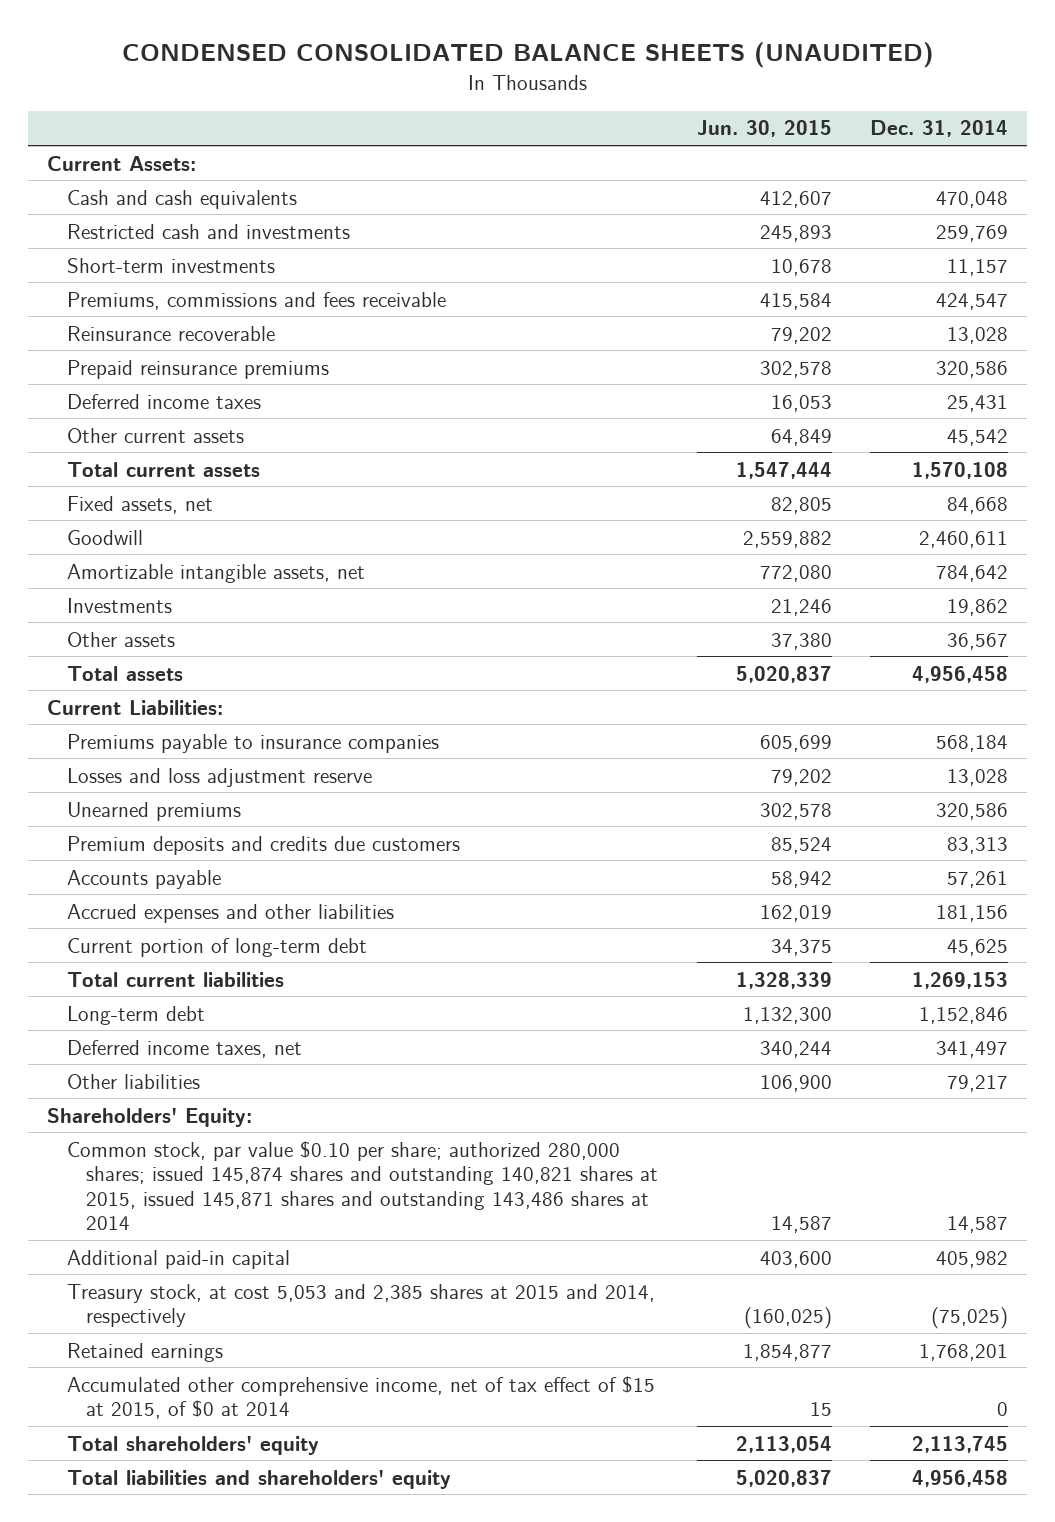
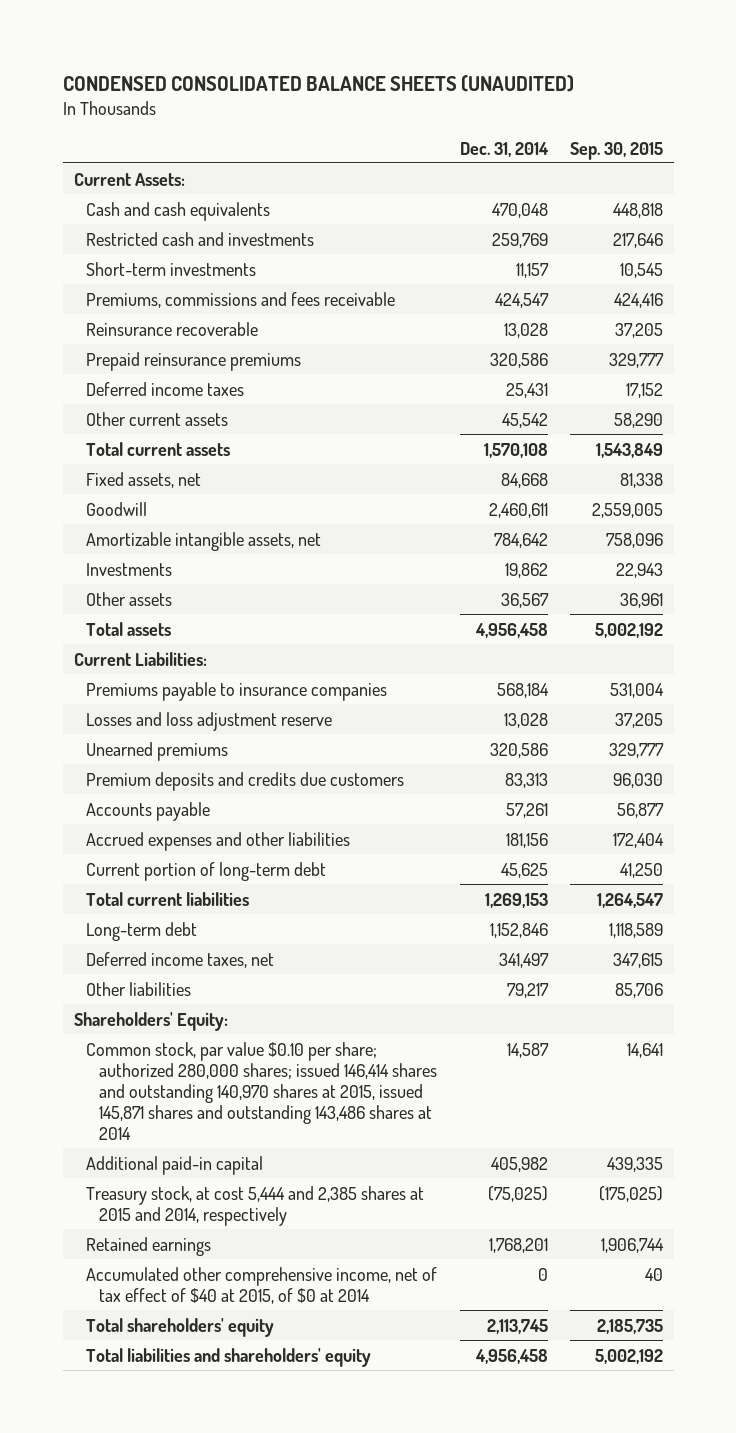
[696,120,832,138] Jun. 30, 2015 -> none
none -> [569,141,663,160] Sep. 30, 2015
[66,1140,659,1231] Common stock, par value $0.10 per share; authorized 280,000 shares; issued 145,874 shares and outstanding 140,821 shares at 2015, issued 145,871 shares and outstanding 143,486 shares at 2014 -> [86,1041,438,1140] Common stock, par value $0.10 per share; authorized 280,000 shares; issued 146,414 shares and outstanding 140,970 shares at 2015, issued 145,871 shares and outstanding 143,486 shares at 2014
[66,1283,655,1328] Treasury stock, at cost 5,053 and 2,385 shares at 2015 and 2014, respectively -> [86,1185,425,1226] Treasury stock, at cost 5,444 and 2,385 shares at 2015 and 2014, respectively
[66,1375,655,1420] Accumulated other comprehensive income, net of tax effect of $15 at 2015, of $0 at 2014 -> [86,1266,438,1304] Accumulated other comprehensive income, net of tax effect of $40 at 2015, of $0 at 2014

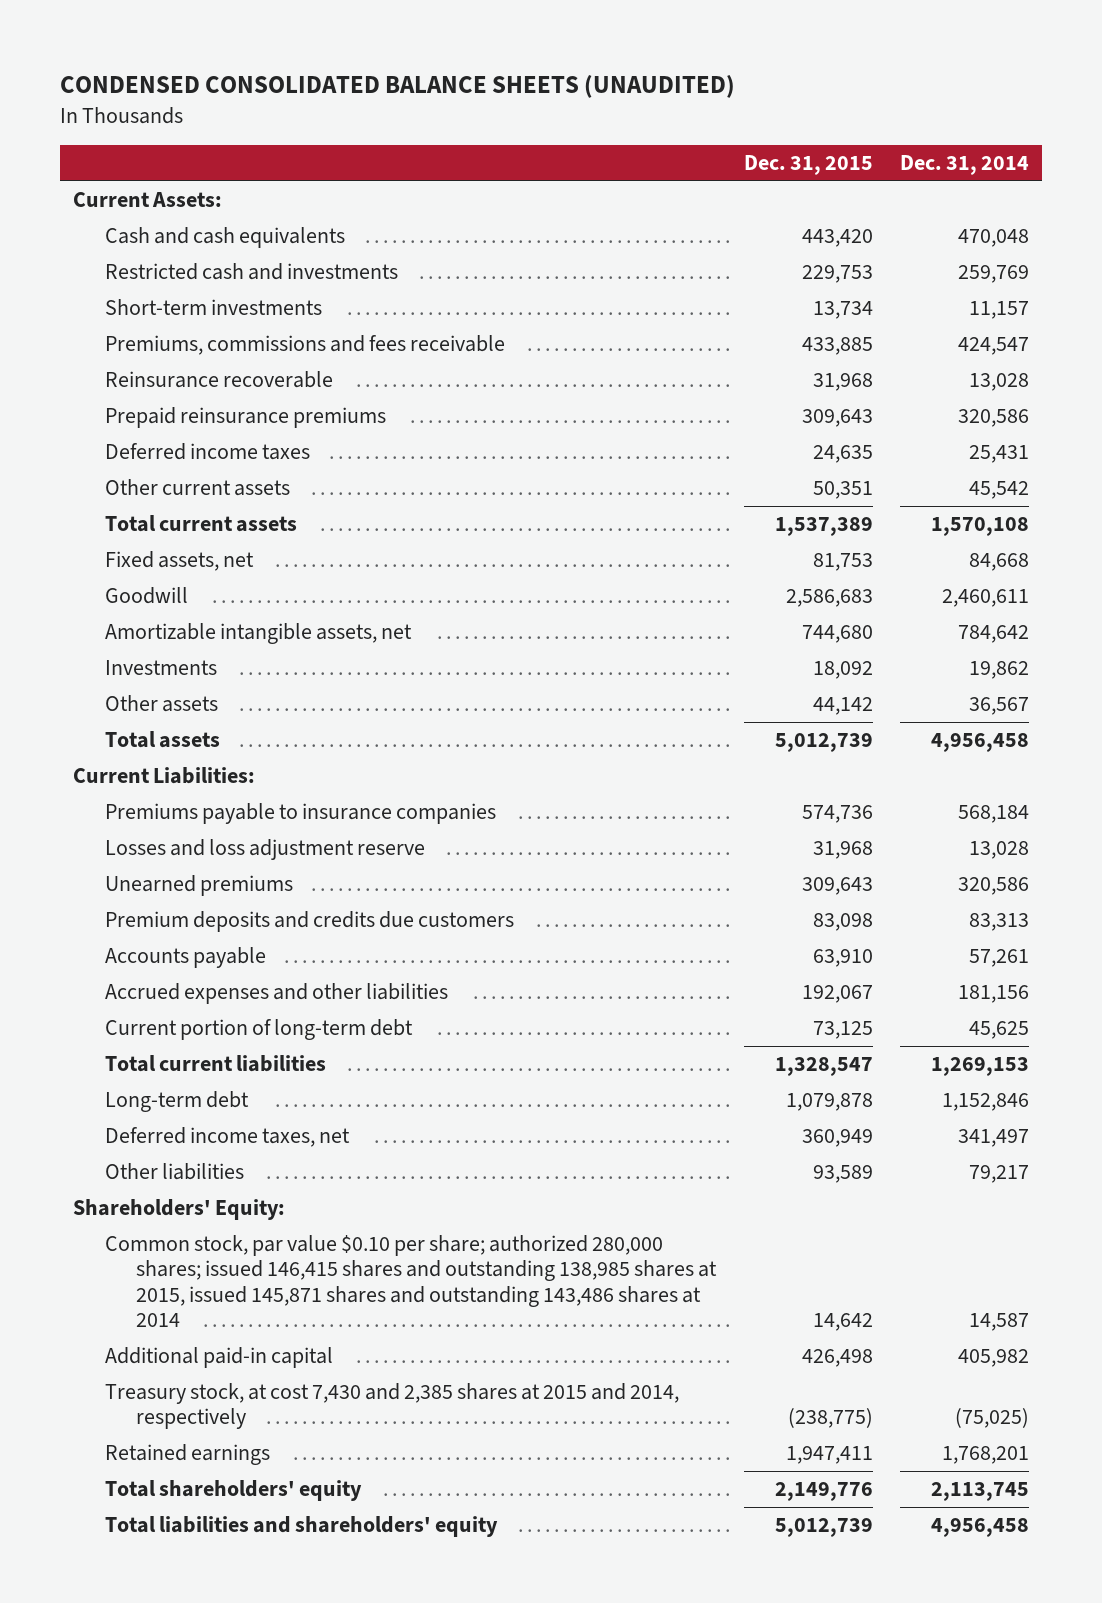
[569,141,663,160] Sep. 30, 2015 -> none
none -> [743,154,873,175] Dec. 31, 2015
[86,1041,438,1140] Common stock, par value $0.10 per share; authorized 280,000 shares; issued 146,414 shares and outstanding 140,970 shares at 2015, issued 145,871 shares and outstanding 143,486 shares at 2014 -> [104,1235,718,1328] Common stock, par value $0.10 per share; authorized 280,000 shares; issued 146,415 shares and outstanding 138,985 shares at 2015, issued 145,871 shares and outstanding 143,486 shares at 2014
[86,1185,425,1226] Treasury stock, at cost 5,444 and 2,385 shares at 2015 and 2014, respectively -> [104,1383,679,1430] Treasury stock, at cost 7,430 and 2,385 shares at 2015 and 2014, respectively
[86,1266,438,1304] Accumulated other comprehensive income, net of tax effect of $40 at 2015, of $0 at 2014 -> none

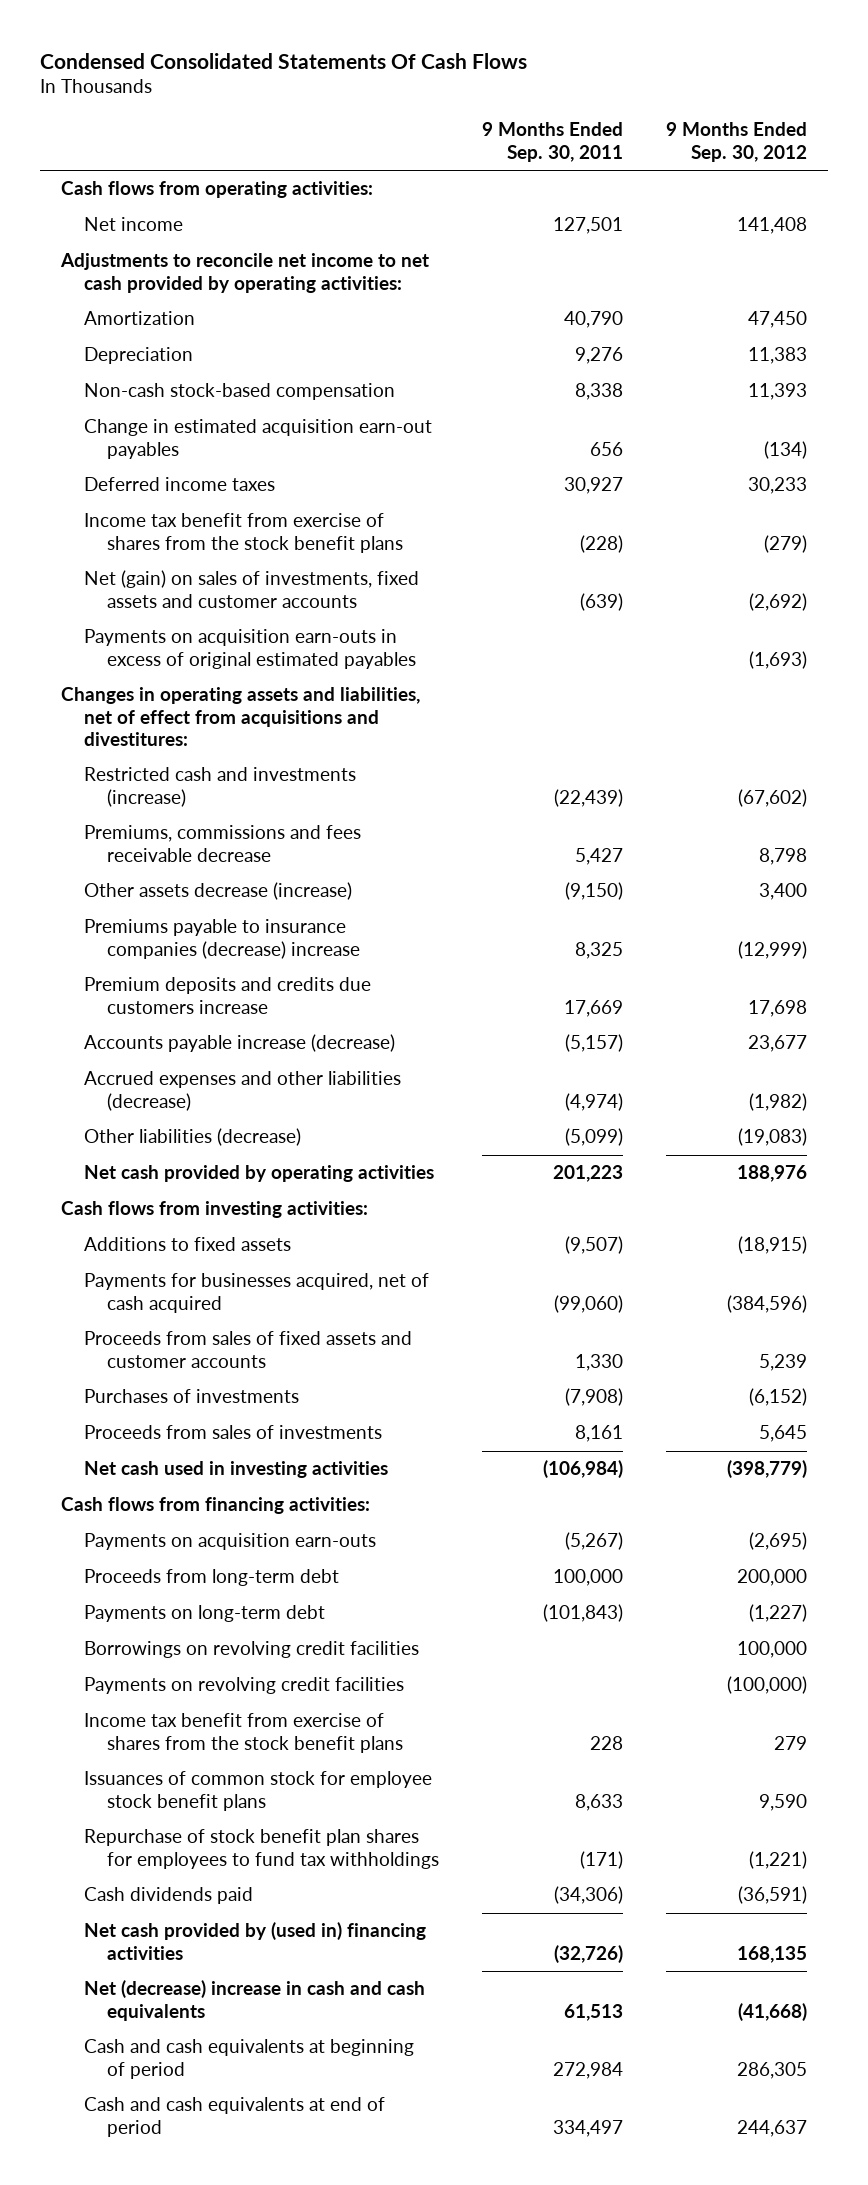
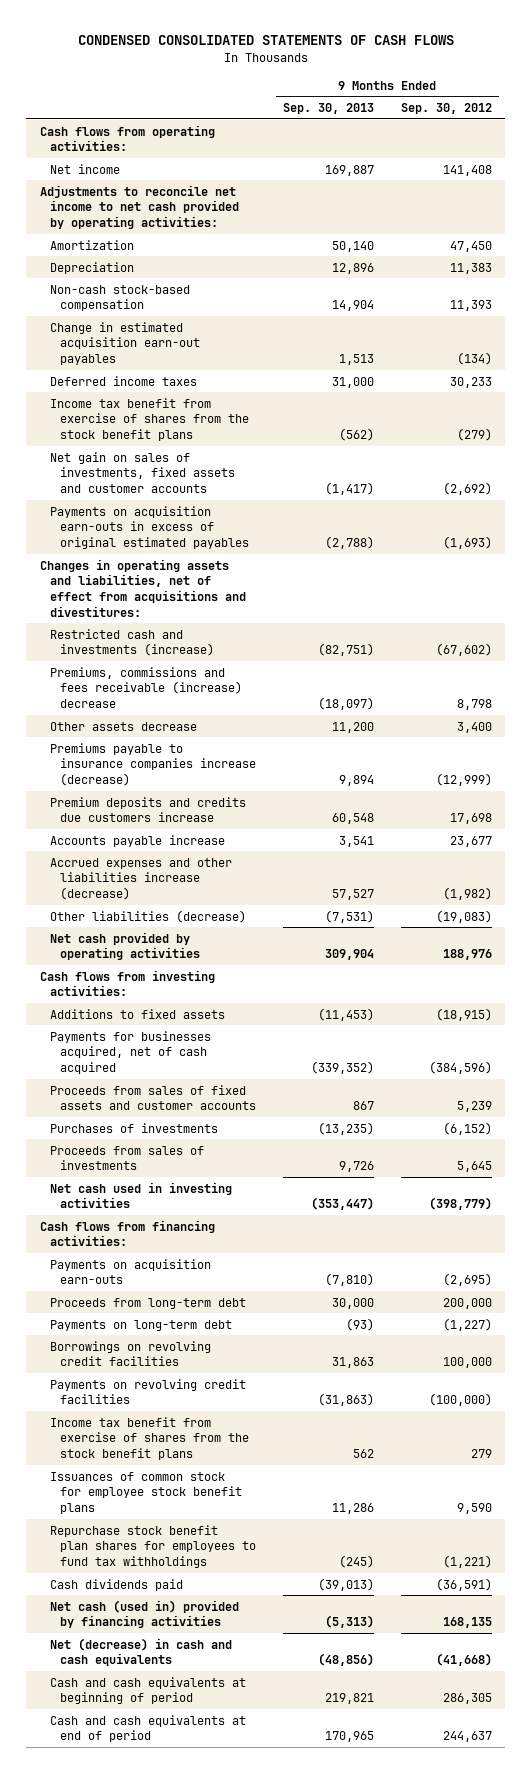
[39,52,527,69] Condensed Consolidated Statements Of Cash Flows -> [77,35,454,46] CONDENSED CONSOLIDATED STATEMENTS OF CASH FLOWS
[481,122,623,162] 9 Months Ended Sep. 30, 2011 -> none
none -> [282,102,374,114] Sep. 30, 2013
[84,570,420,608] Net (gain) on sales of investments, fixed assets and customer accounts -> [49,451,236,494] Net gain on sales of investments, fixed assets and customer accounts
[84,825,362,862] Premiums, commissions and fees receivable decrease -> [49,666,243,709] Premiums, commissions and fees receivable (increase) decrease
[84,882,353,901] Other assets decrease (increase) -> [49,721,197,731] Other assets decrease
[84,919,360,959] Premiums payable to insurance companies (decrease) increase -> [49,742,257,787] Premiums payable to insurance companies increase (decrease)
[84,1034,396,1053] Accounts payable increase (decrease) -> [49,834,225,847] Accounts payable increase
[84,1071,402,1111] Accrued expenses and other liabilities (decrease) -> [49,857,232,901] Accrued expenses and other liabilities increase (decrease)
[84,1829,439,1869] Repurchase of stock benefit plan shares for employees to fund tax withholdings -> [49,1524,257,1569] Repurchase stock benefit plan shares for employees to fund tax withholdings
[84,1922,427,1960] Net cash provided by (used in) financing activities -> [49,1599,239,1629] Net cash (used in) provided by financing activities
[84,1980,426,2021] Net (decrease) increase in cash and cash equivalents -> [49,1637,232,1667] Net (decrease) in cash and cash equivalents

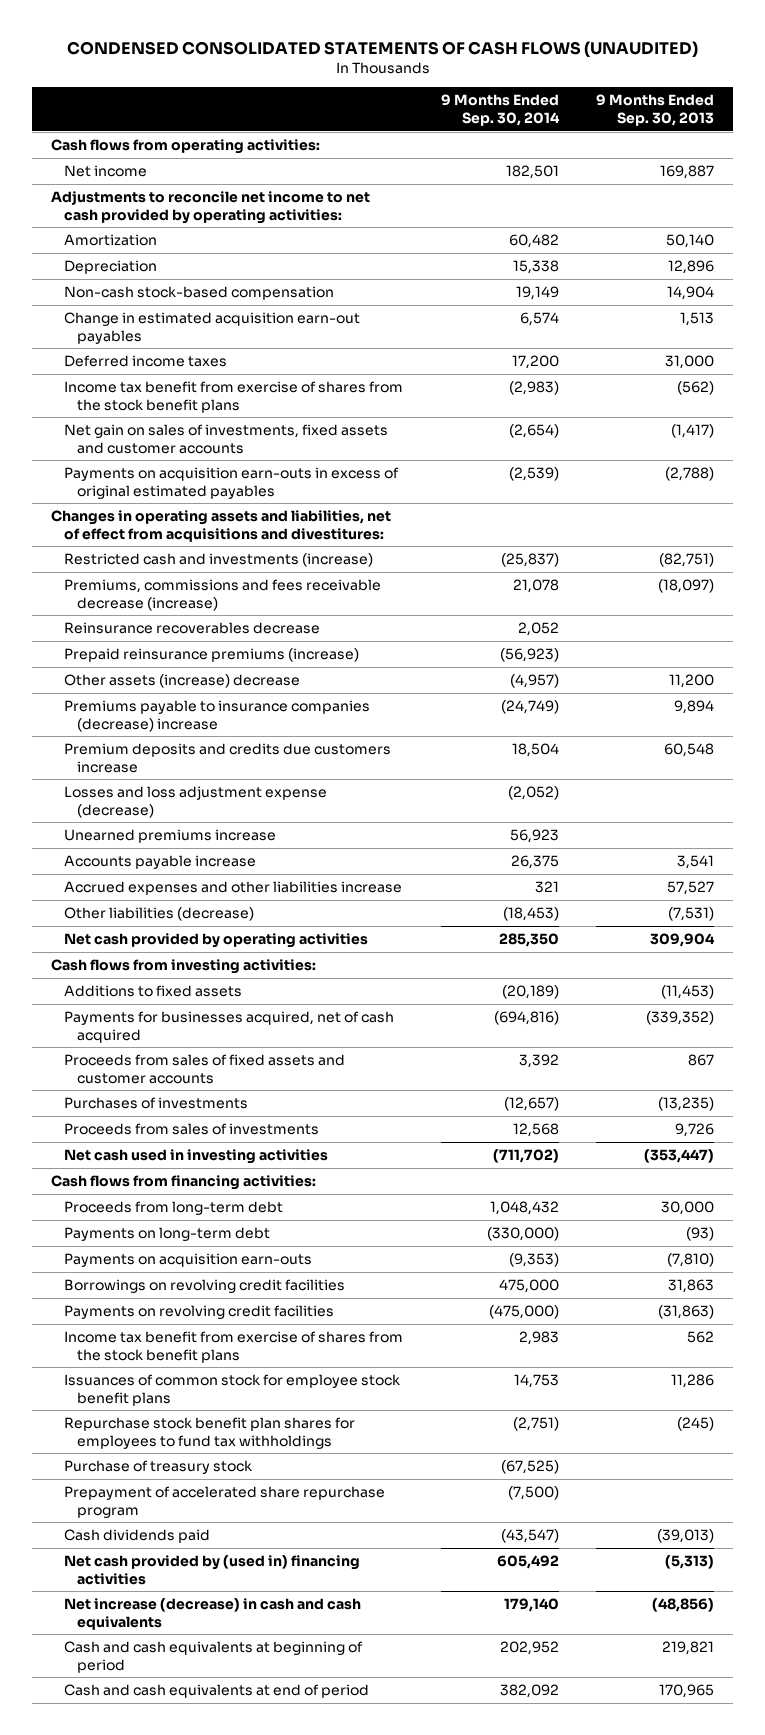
[77,35,454,46] CONDENSED CONSOLIDATED STATEMENTS OF CASH FLOWS -> [66,41,698,58] CONDENSED CONSOLIDATED STATEMENTS OF CASH FLOWS (UNAUDITED)
[400,102,492,114] Sep. 30, 2012 -> none
none -> [440,94,560,126] 9 Months Ended Sep. 30, 2014
[49,666,243,709] Premiums, commissions and fees receivable (increase) decrease -> [63,579,381,611] Premiums, commissions and fees receivable decrease (increase)
none -> [63,622,320,635] Reinsurance recoverables decrease
none -> [63,648,359,663] Prepaid reinsurance premiums (increase)
[49,721,197,731] Other assets decrease -> [63,674,300,689] Other assets (increase) decrease
[49,742,257,787] Premiums payable to insurance companies increase (decrease) -> [63,700,370,732] Premiums payable to insurance companies (decrease) increase
none -> [63,786,327,818] Losses and loss adjustment expense (decrease)
none -> [63,829,276,844] Unearned premiums increase
[49,857,232,901] Accrued expenses and other liabilities increase (decrease) -> [63,881,402,896] Accrued expenses and other liabilities increase
[49,1258,211,1285] Payments on acquisition earn-outs -> [63,1253,312,1268] Payments on acquisition earn-outs
none -> [63,1460,252,1475] Purchase of treasury stock
none -> [63,1486,385,1518] Prepayment of accelerated share repurchase program
[49,1599,239,1629] Net cash (used in) provided by financing activities -> [63,1555,360,1585] Net cash provided by (used in) financing activities
[49,1637,232,1667] Net (decrease) in cash and cash equivalents -> [63,1598,361,1630] Net increase (decrease) in cash and cash equivalents

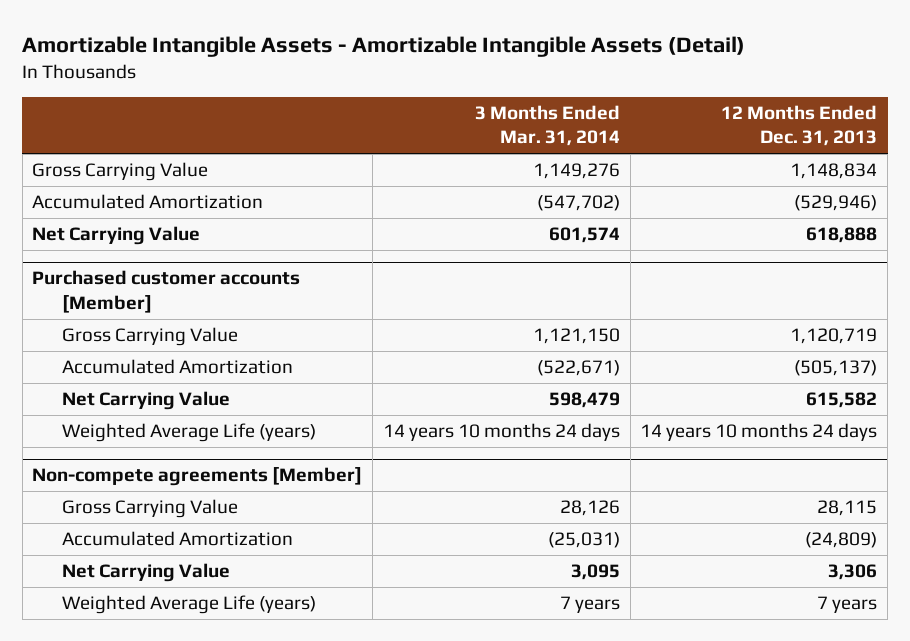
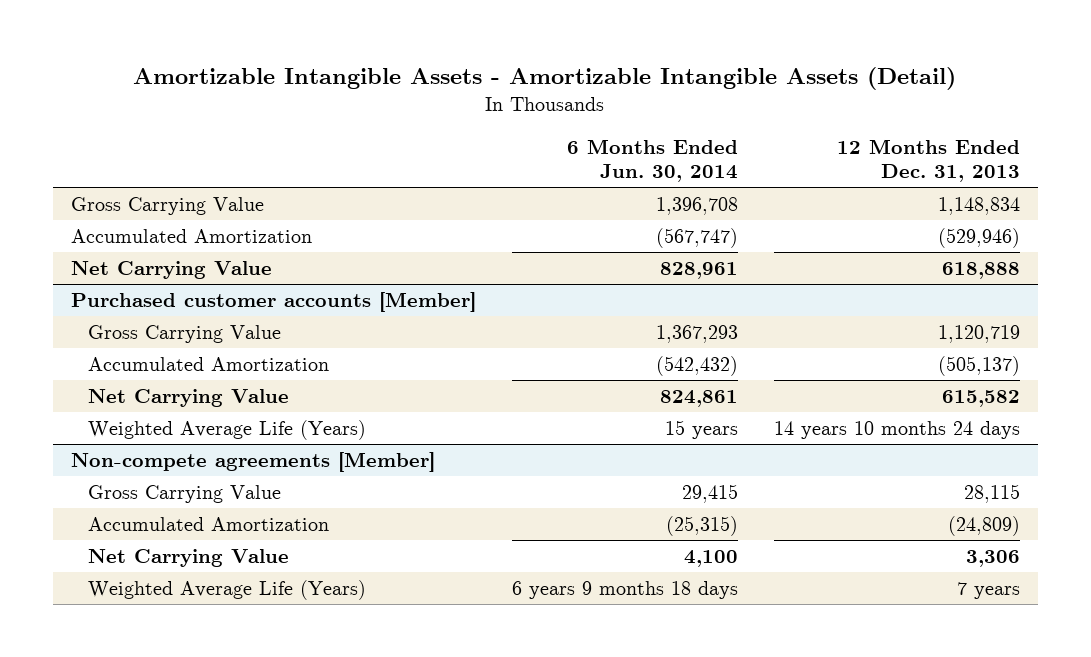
[474,104,620,147] 3 Months Ended Mar. 31, 2014 -> none
none -> [566,138,738,183] 6 Months Ended Jun. 30, 2014
[62,423,317,443] Weighted Average Life (years) -> [87,419,366,440] Weighted Average Life (Years)
[62,595,317,615] Weighted Average Life (years) -> [87,579,366,600] Weighted Average Life (Years)

